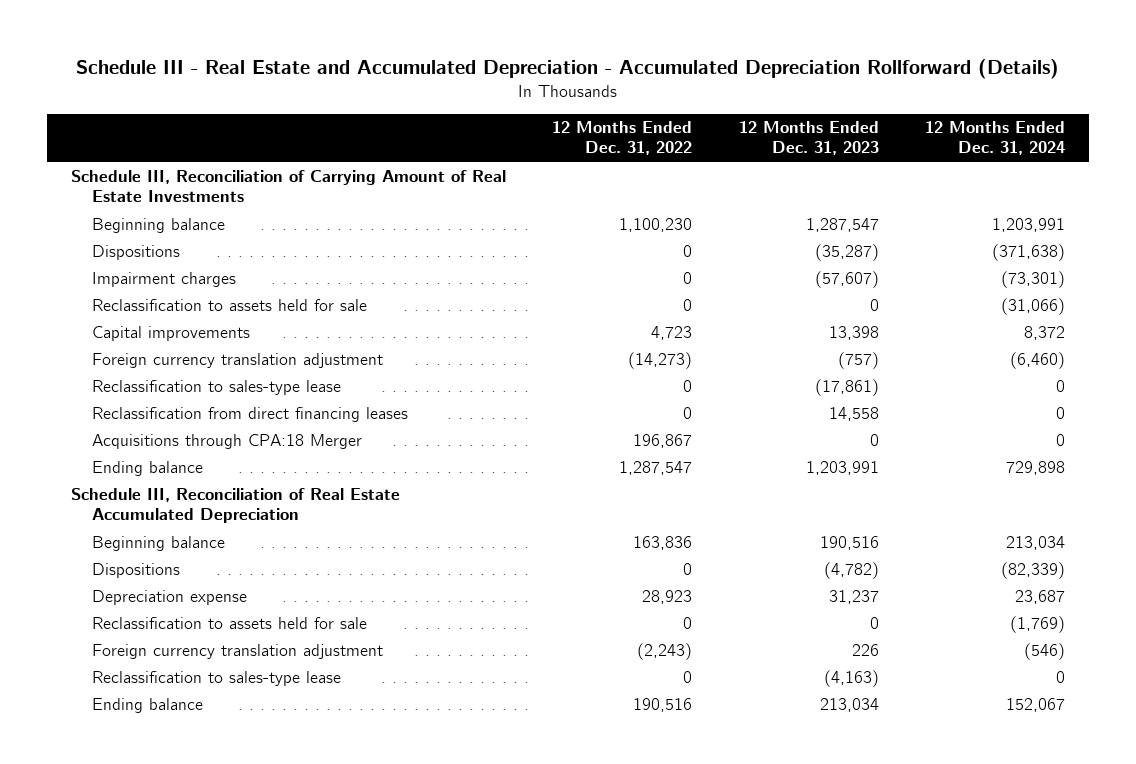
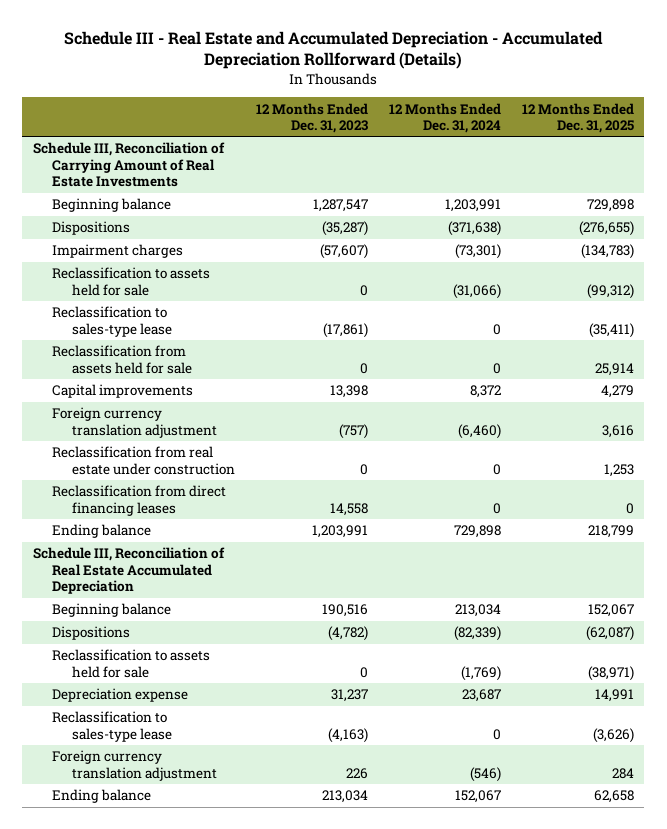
[552,121,693,156] 12 Months Ended Dec. 31, 2022 -> none
none -> [521,102,634,134] 12 Months Ended Dec. 31, 2025
[92,379,342,395] Reclassification to sales-type lease -> [52,306,172,337] Reclassification to sales-type lease
none -> [52,345,192,374] Reclassification from assets held for sale
none -> [52,446,235,475] Reclassification from real estate under construction
[92,433,363,449] Acquisitions through CPA:18 Merger -> none
[92,589,248,605] Depreciation expense -> [52,688,189,703] Depreciation expense
[92,643,384,659] Foreign currency translation adjustment -> [52,750,217,781] Foreign currency translation adjustment

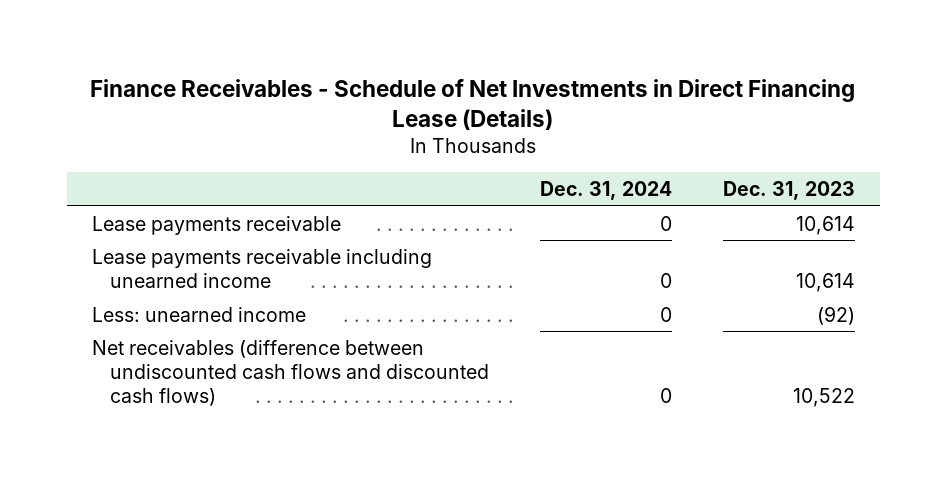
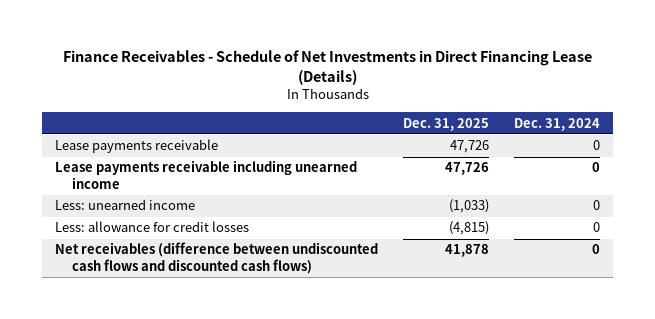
[722,181,855,201] Dec. 31, 2023 -> none
none -> [403,117,490,131] Dec. 31, 2025
none -> [54,221,249,233] Less: allowance for credit losses

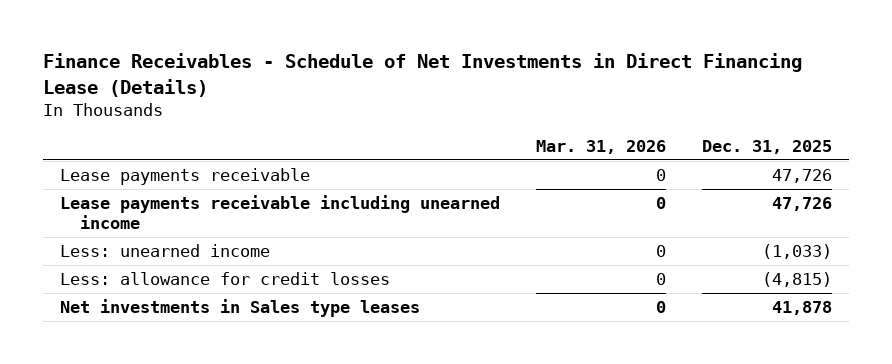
[514,117,601,131] Dec. 31, 2024 -> none
none -> [536,139,667,154] Mar. 31, 2026
[54,242,378,274] Net receivables (difference between undiscounted cash flows and discounted cash flows) -> [60,298,421,317] Net investments in Sales type leases

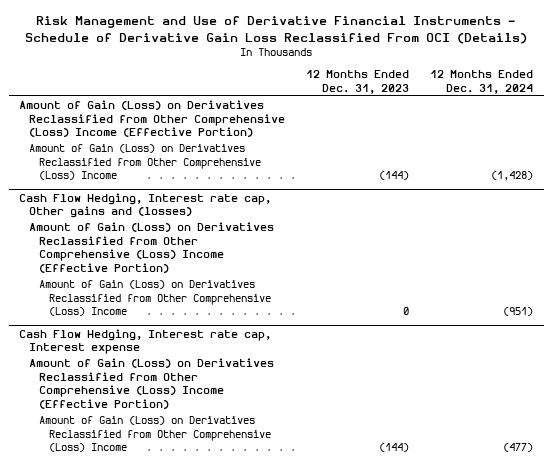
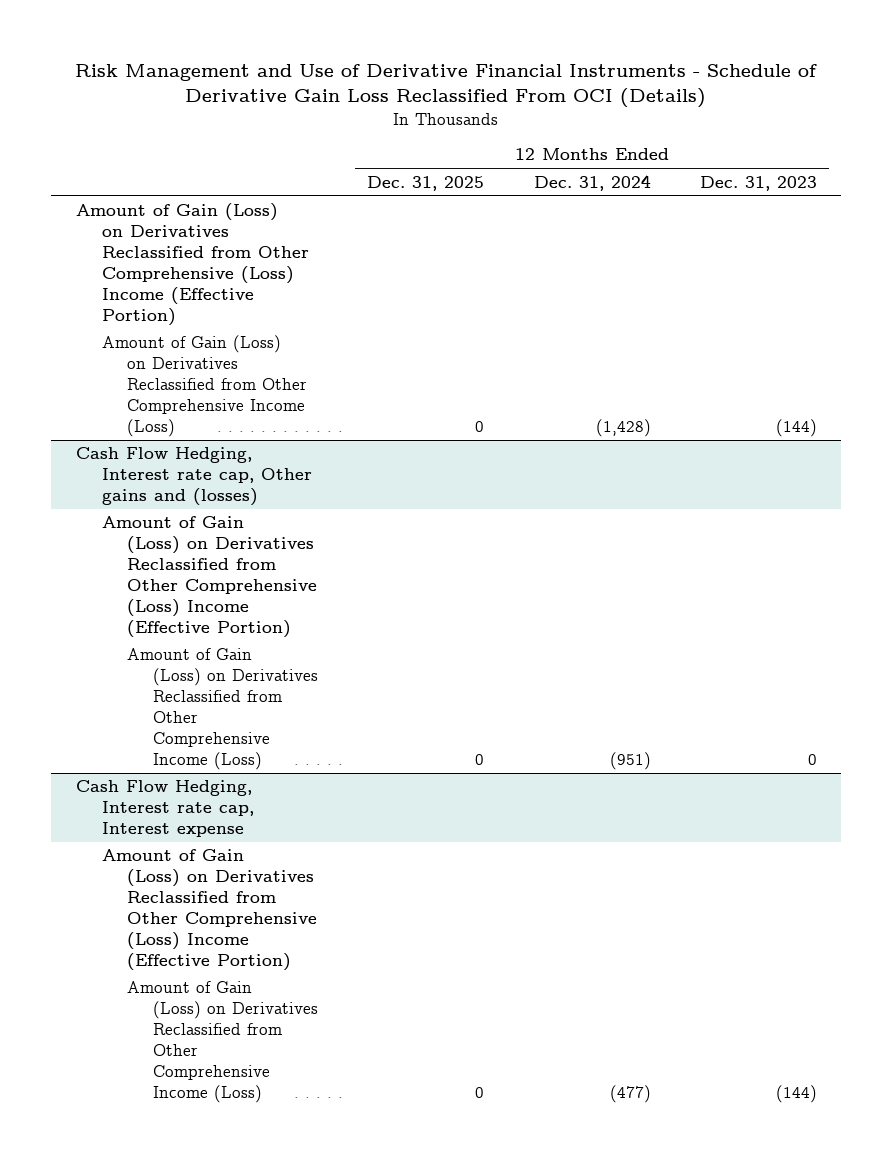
none -> [367,175,485,191] Dec. 31, 2025
[29,144,262,181] Amount of Gain (Loss) on Derivatives Reclassified from Other Comprehensive (Loss) Income -> [101,335,308,438] Amount of Gain (Loss) on Derivatives Reclassified from Other Comprehensive Income (Loss)
[39,280,272,317] Amount of Gain (Loss) on Derivatives Reclassified from Other Comprehensive (Loss) Income -> [127,648,319,770] Amount of Gain (Loss) on Derivatives Reclassified from Other Comprehensive Income (Loss)
[39,416,272,453] Amount of Gain (Loss) on Derivatives Reclassified from Other Comprehensive (Loss) Income -> [127,981,319,1103] Amount of Gain (Loss) on Derivatives Reclassified from Other Comprehensive Income (Loss)

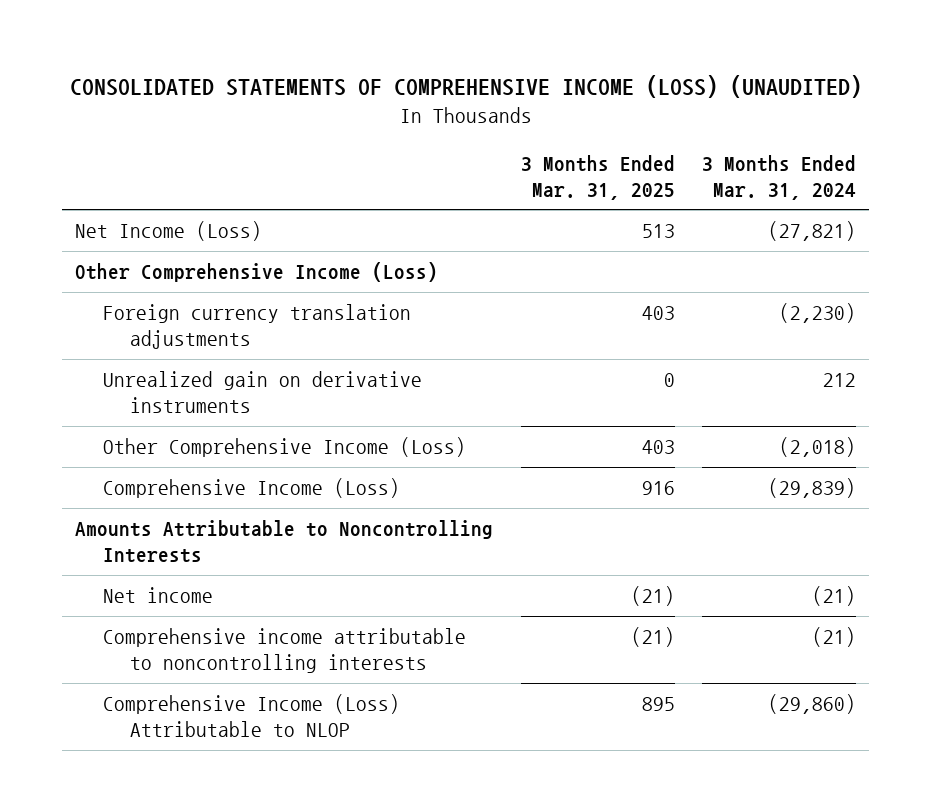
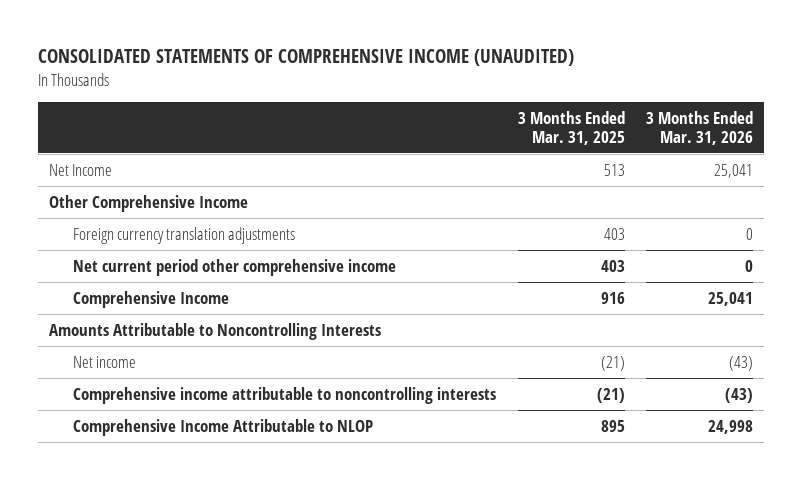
[69,75,862,99] CONSOLIDATED STATEMENTS OF COMPREHENSIVE INCOME (LOSS) (UNAUDITED) -> [37,49,574,67] CONSOLIDATED STATEMENTS OF COMPREHENSIVE INCOME (UNAUDITED)
[701,154,856,200] 3 Months Ended Mar. 31, 2024 -> none
none -> [646,110,754,145] 3 Months Ended Mar. 31, 2026
[75,221,263,242] Net Income (Loss) -> [48,163,112,176] Net Income
[75,262,439,283] Other Comprehensive Income (Loss) -> [48,194,248,212] Other Comprehensive Income
[102,371,422,413] Unrealized gain on derivative instruments -> none
[102,437,466,458] Other Comprehensive Income (Loss) -> [73,258,397,276] Net current period other comprehensive income
[102,478,400,499] Comprehensive Income (Loss) -> [73,290,230,308] Comprehensive Income
[102,694,400,737] Comprehensive Income (Loss) Attributable to NLOP -> [73,418,374,436] Comprehensive Income Attributable to NLOP

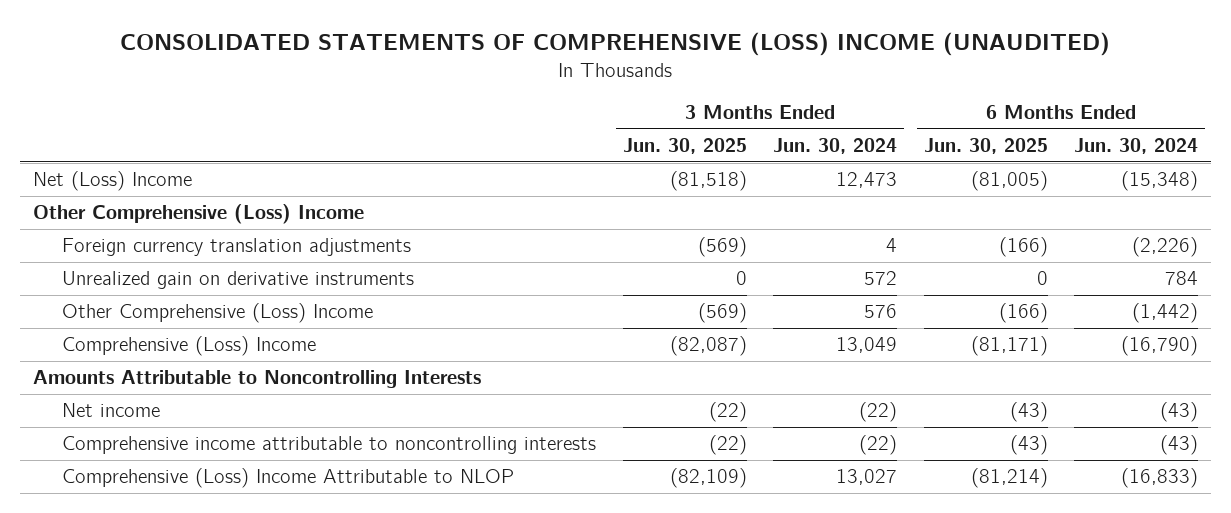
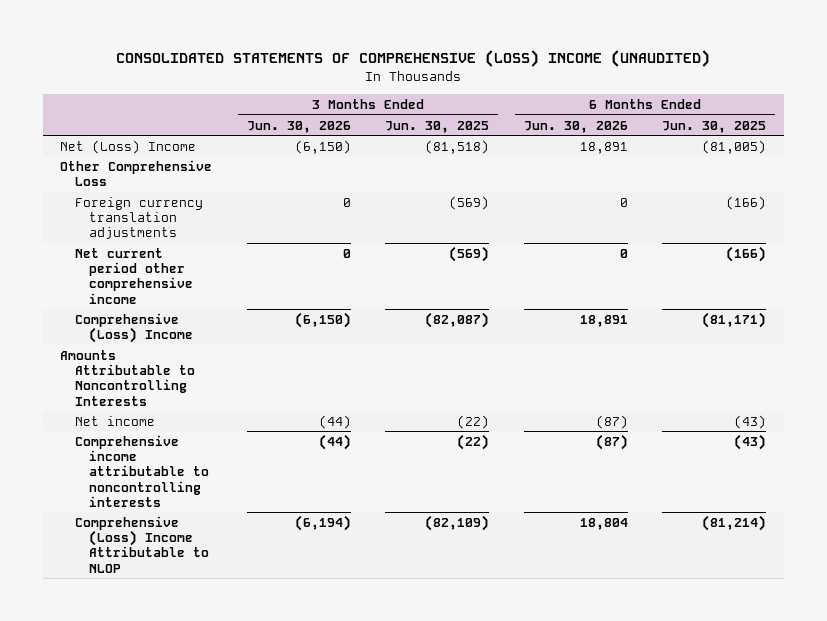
[773,138,898,155] Jun. 30, 2024 -> none
[1074,138,1199,155] Jun. 30, 2024 -> none
none -> [246,120,351,133] Jun. 30, 2026
none -> [523,120,628,133] Jun. 30, 2026
[32,204,364,225] Other Comprehensive (Loss) Income -> [60,159,213,187] Other Comprehensive Loss
[62,271,415,290] Unrealized gain on derivative instruments -> none
[62,303,374,324] Other Comprehensive (Loss) Income -> [74,247,194,304] Net current period other comprehensive income

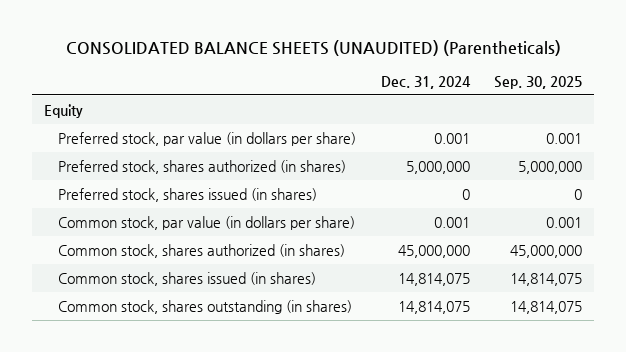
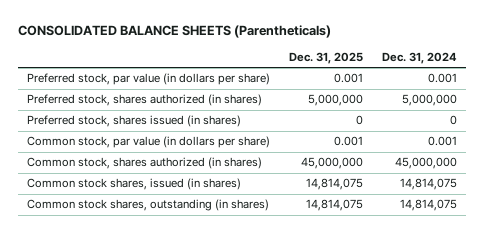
[65,40,561,57] CONSOLIDATED BALANCE SHEETS (UNAUDITED) (Parentheticals) -> [17,25,331,39] CONSOLIDATED BALANCE SHEETS (Parentheticals)
[493,75,582,89] Sep. 30, 2025 -> none
none -> [288,52,363,65] Dec. 31, 2025
[44,103,84,118] Equity -> none
[58,271,317,286] Common stock, shares issued (in shares) -> [27,178,242,191] Common stock shares, issued (in shares)
[58,299,353,314] Common stock, shares outstanding (in shares) -> [27,199,270,212] Common stock shares, outstanding (in shares)

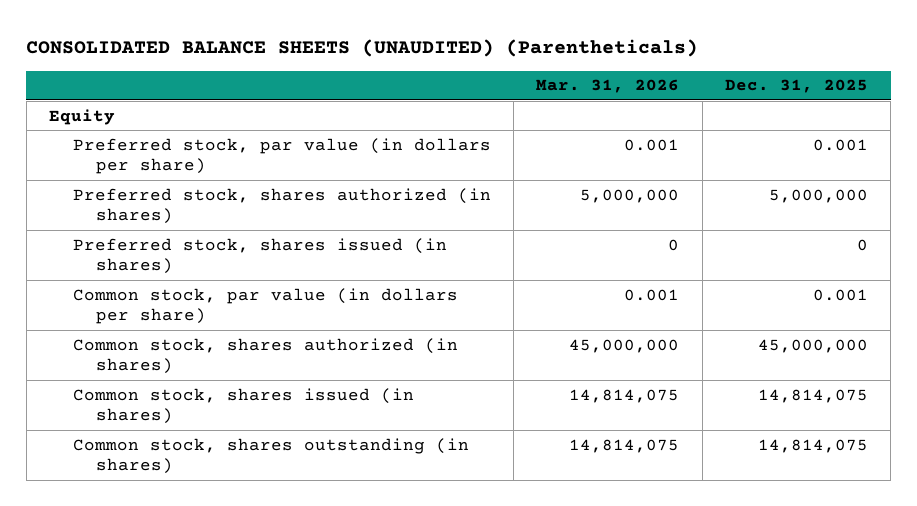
[17,25,331,39] CONSOLIDATED BALANCE SHEETS (Parentheticals) -> [26,39,699,58] CONSOLIDATED BALANCE SHEETS (UNAUDITED) (Parentheticals)
[381,52,457,65] Dec. 31, 2024 -> none
none -> [536,79,680,94] Mar. 31, 2026
none -> [49,108,116,125] Equity
[27,178,242,191] Common stock shares, issued (in shares) -> [72,387,414,425] Common stock, shares issued (in shares)
[27,199,270,212] Common stock shares, outstanding (in shares) -> [72,437,469,475] Common stock, shares outstanding (in shares)

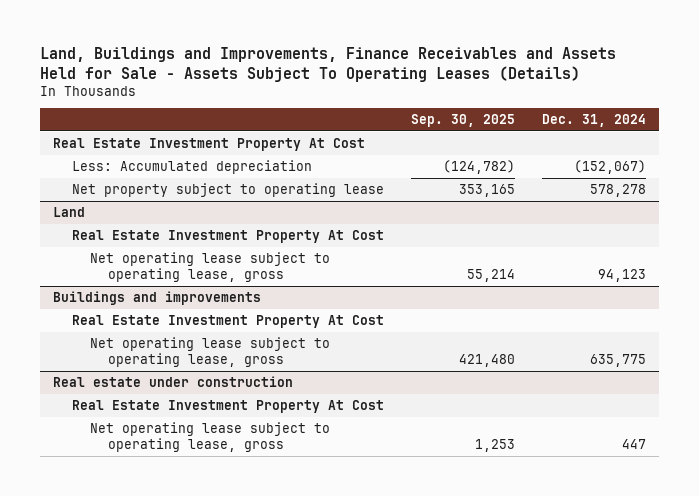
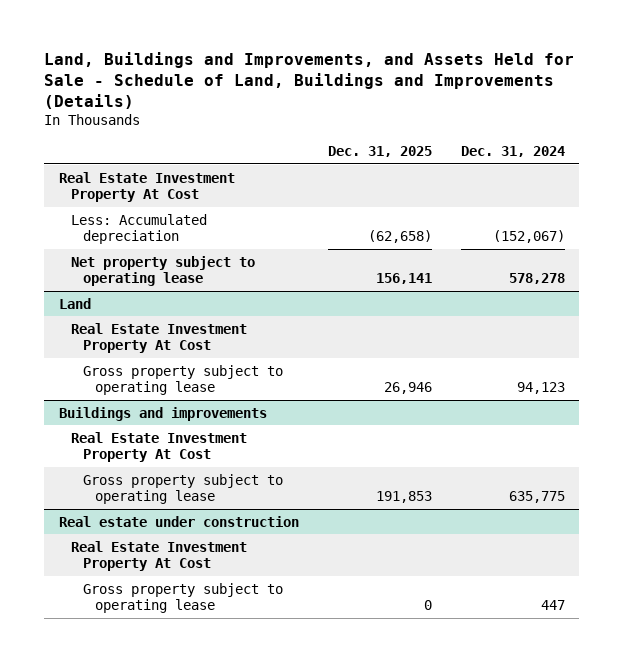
[39,47,616,82] Land, Buildings and Improvements, Finance Receivables and Assets Held for Sale - Assets Subject To Operating Leases (Details) -> [44,51,575,109] Land, Buildings and Improvements, and Assets Held for Sale - Schedule of Land, Buildings and Improvements (Details)
[410,114,515,128] Sep. 30, 2025 -> none
none -> [327,145,432,157] Dec. 31, 2025
[89,251,330,282] Net operating lease subject to operating lease, gross -> [83,364,284,396] Gross property subject to operating lease
[89,336,330,367] Net operating lease subject to operating lease, gross -> [83,473,284,505] Gross property subject to operating lease
[89,421,330,452] Net operating lease subject to operating lease, gross -> [83,582,284,614] Gross property subject to operating lease

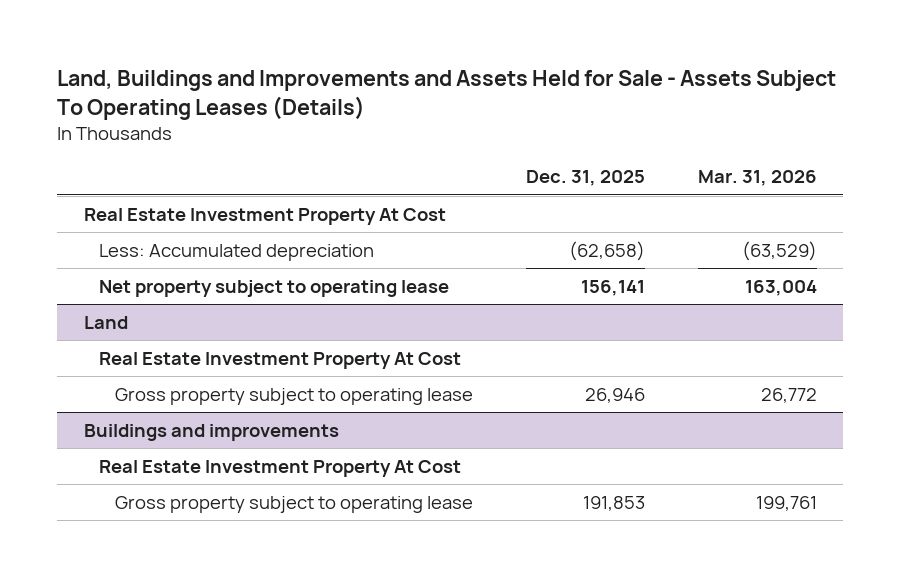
[44,51,575,109] Land, Buildings and Improvements, and Assets Held for Sale - Schedule of Land, Buildings and Improvements (Details) -> [57,70,837,120] Land, Buildings and Improvements and Assets Held for Sale - Assets Subject To Operating Leases (Details)
[460,145,565,157] Dec. 31, 2024 -> none
none -> [697,170,817,187] Mar. 31, 2026
[58,515,299,527] Real estate under construction -> none
[70,540,247,572] Real Estate Investment Property At Cost -> none
[83,582,284,614] Gross property subject to operating lease -> none

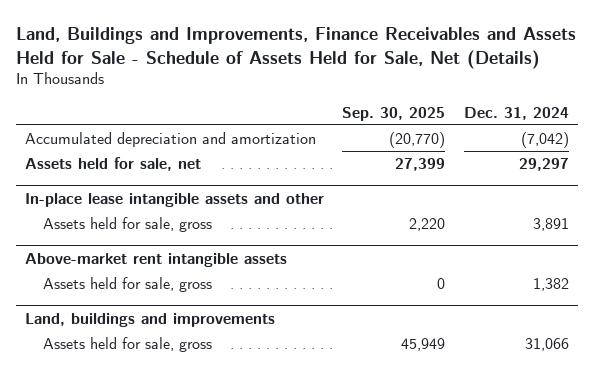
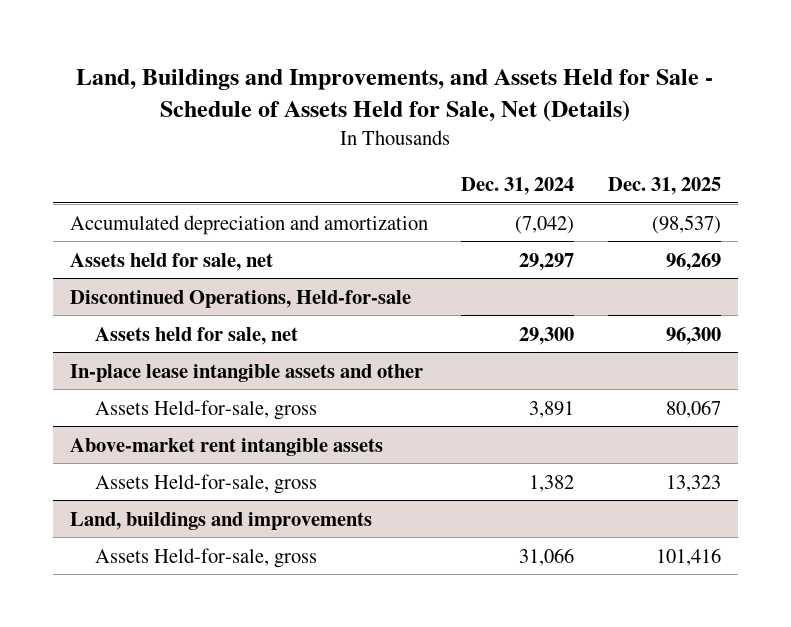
[15,26,576,69] Land, Buildings and Improvements, Finance Receivables and Assets Held for Sale - Schedule of Assets Held for Sale, Net (Details) -> [76,68,714,122] Land, Buildings and Improvements, and Assets Held for Sale - Schedule of Assets Held for Sale, Net (Details)
[342,106,446,121] Sep. 30, 2025 -> none
none -> [607,177,721,196] Dec. 31, 2025
none -> [69,289,411,308] Discontinued Operations, Held-for-sale
none -> [95,326,299,345] Assets held for sale, net
[43,216,213,232] Assets held for sale, gross -> [95,399,318,420] Assets Held-for-sale, gross
[43,276,213,292] Assets held for sale, gross -> [95,473,318,494] Assets Held-for-sale, gross
[43,336,213,352] Assets held for sale, gross -> [95,547,318,568] Assets Held-for-sale, gross

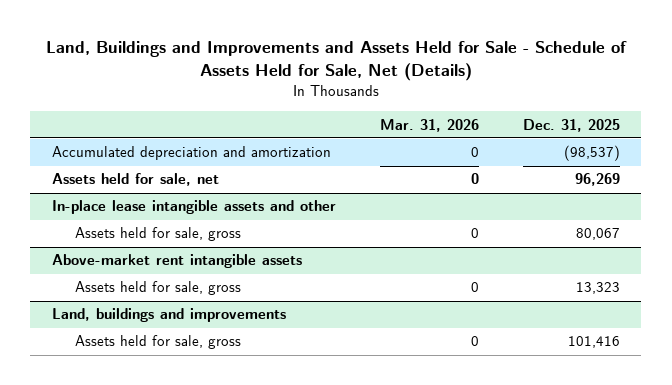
[76,68,714,122] Land, Buildings and Improvements, and Assets Held for Sale - Schedule of Assets Held for Sale, Net (Details) -> [45,41,627,82] Land, Buildings and Improvements and Assets Held for Sale - Schedule of Assets Held for Sale, Net (Details)
[461,177,575,196] Dec. 31, 2024 -> none
none -> [379,118,479,132] Mar. 31, 2026
[69,289,411,308] Discontinued Operations, Held-for-sale -> none
[95,326,299,345] Assets held for sale, net -> none
[95,399,318,420] Assets Held-for-sale, gross -> [74,227,241,242] Assets held for sale, gross
[95,473,318,494] Assets Held-for-sale, gross -> [74,281,241,296] Assets held for sale, gross
[95,547,318,568] Assets Held-for-sale, gross -> [74,335,241,350] Assets held for sale, gross

